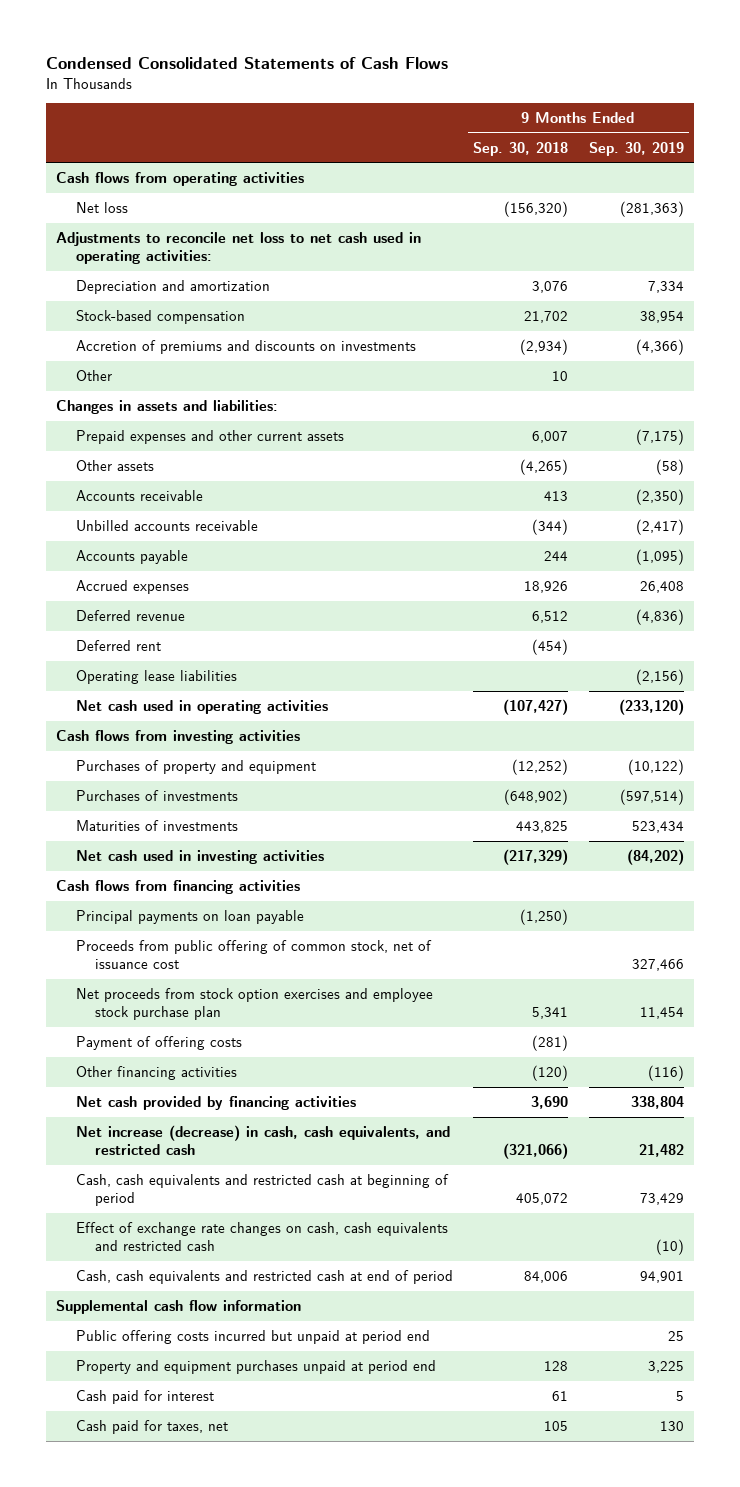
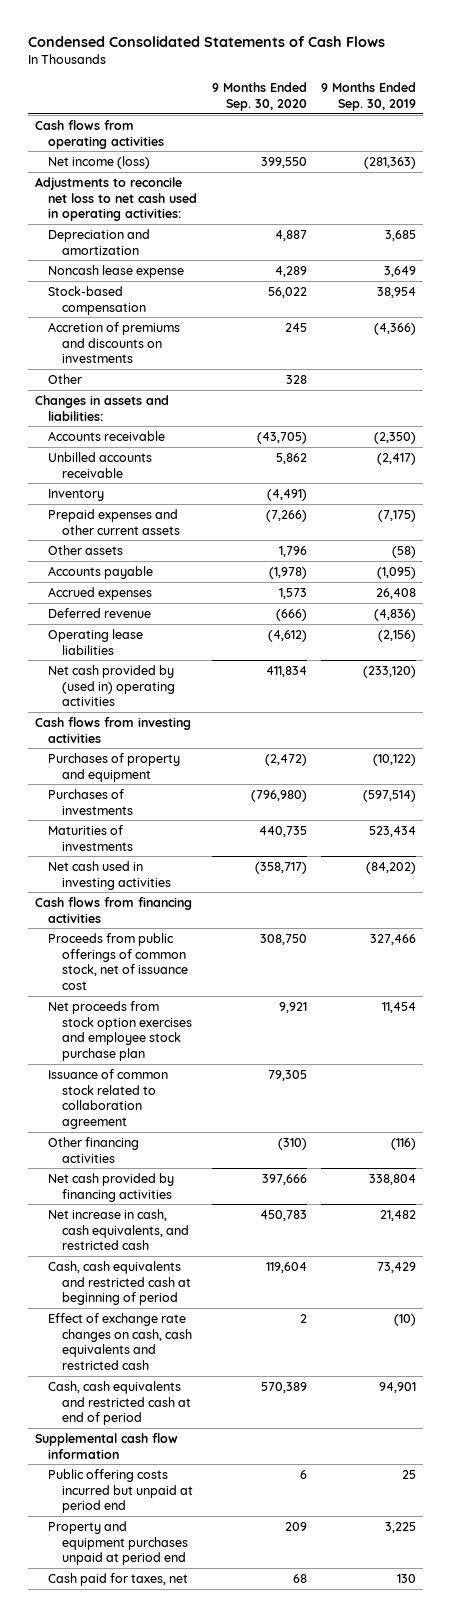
[473,141,569,156] Sep. 30, 2018 -> none
none -> [211,82,307,111] 9 Months Ended Sep. 30, 2020
[75,201,128,213] Net loss -> [48,155,151,169] Net income (loss)
[647,280,684,293] 7,334 -> [385,229,417,241] 3,685
none -> [48,264,185,278] Noncash lease expense
none -> [48,488,105,501] Inventory
[75,429,344,444] Prepaid expenses and other current assets -> [48,508,180,535] Prepaid expenses and other current assets
[75,459,154,471] Other assets -> [48,544,124,555] Other assets
[75,639,161,651] Deferred rent -> none
[75,699,328,714] Net cash used in operating activities -> [48,664,175,707] Net cash provided by (used in) operating activities
[75,909,304,924] Principal payments on loan payable -> none
[75,939,432,970] Proceeds from public offering of common stock, net of issuance cost -> [48,932,188,990] Proceeds from public offerings of common stock, net of issuance cost
[75,1035,242,1050] Payment of offering costs -> none
none -> [48,1068,169,1129] Issuance of common stock related to collaboration agreement
[75,1124,450,1156] Net increase (decrease) in cash, cash equivalents, and restricted cash -> [48,1208,189,1251] Net increase in cash, cash equivalents, and restricted cash
[75,1389,214,1404] Cash paid for interest -> none

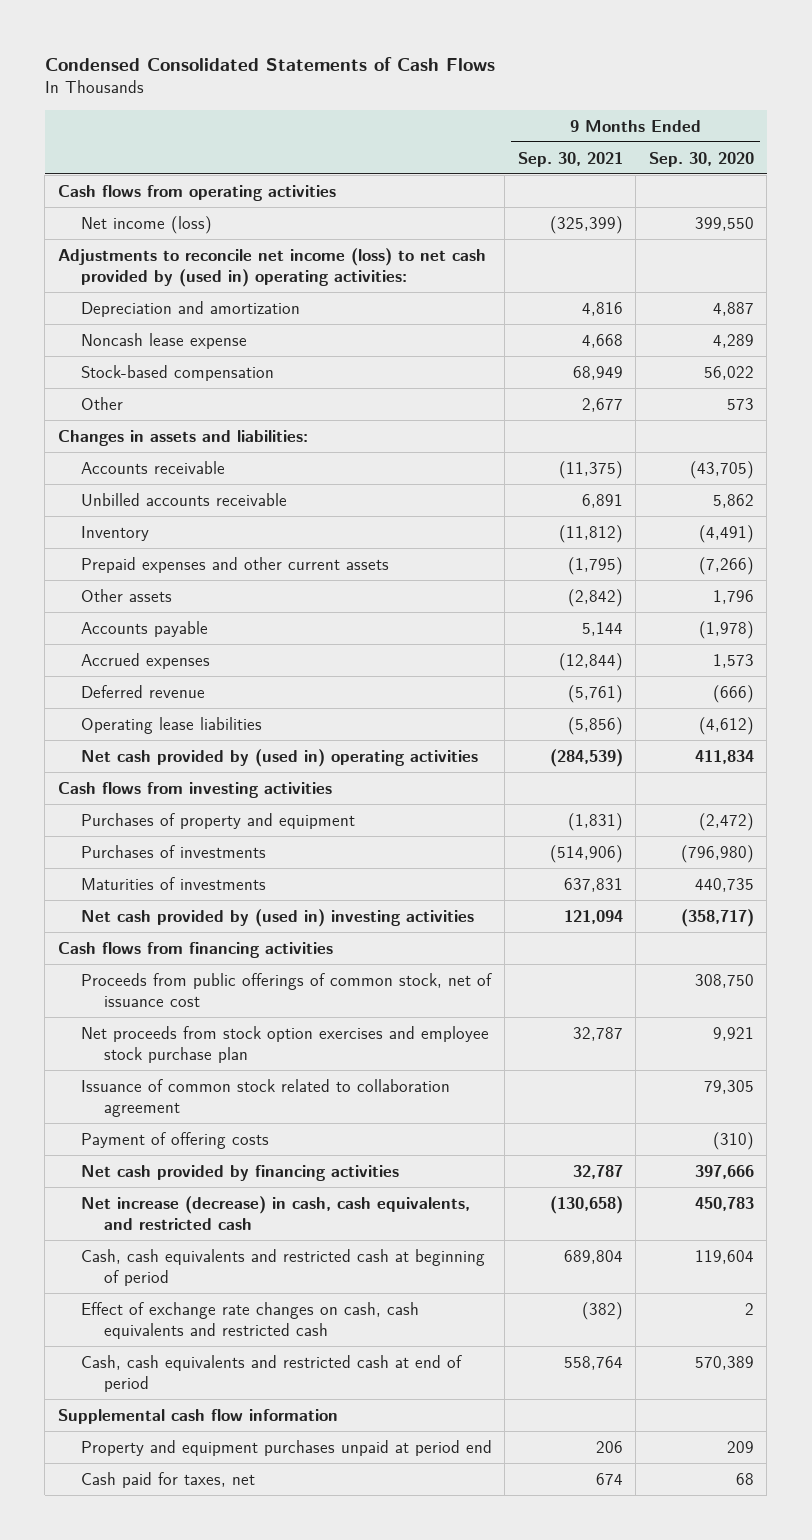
[321,82,417,111] 9 Months Ended Sep. 30, 2019 -> none
none -> [517,151,623,167] Sep. 30, 2021
[34,176,198,222] Adjustments to reconcile net loss to net cash used in operating activities: -> [57,247,486,288] Adjustments to reconcile net income (loss) to net cash provided by (used in) operating activities:
[48,321,181,364] Accretion of premiums and discounts on investments -> none
[285,374,307,384] 328 -> [726,397,754,410] 573
[48,860,171,890] Net cash used in investing activities -> [80,908,474,927] Net cash provided by (used in) investing activities
[48,1136,140,1163] Other financing activities -> none
none -> [80,1131,269,1149] Payment of offering costs
[48,1208,189,1251] Net increase in cash, cash equivalents, and restricted cash -> [80,1195,470,1231] Net increase (decrease) in cash, cash equivalents, and restricted cash
[48,1468,193,1514] Public offering costs incurred but unpaid at period end -> none

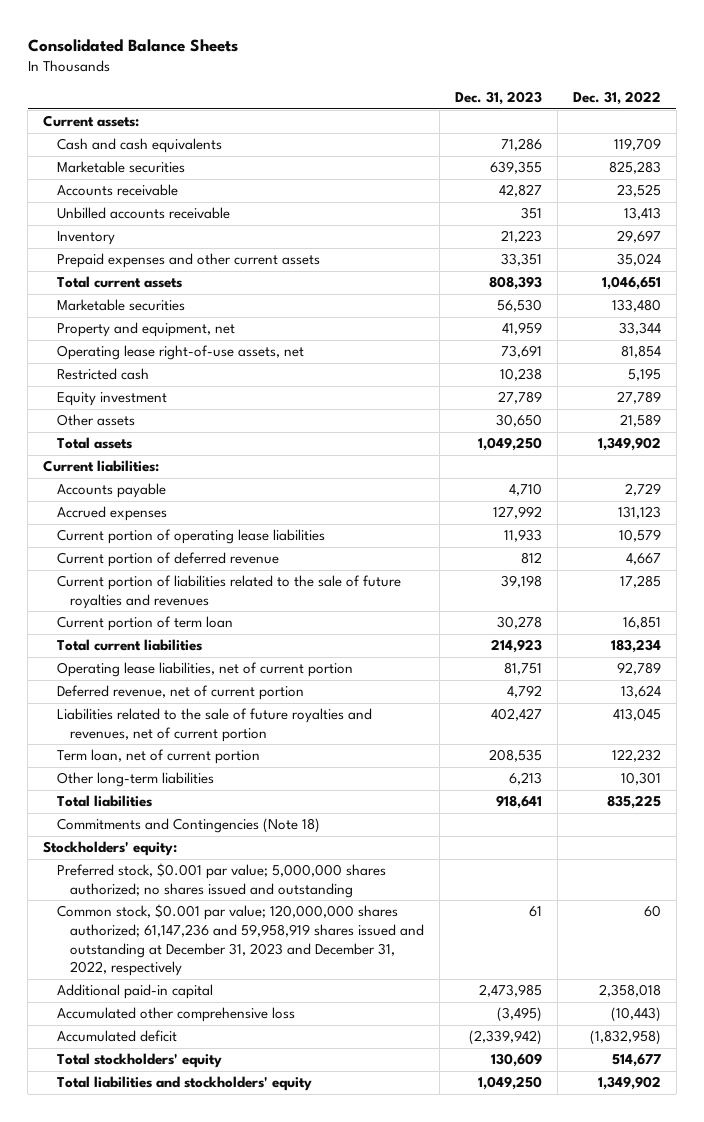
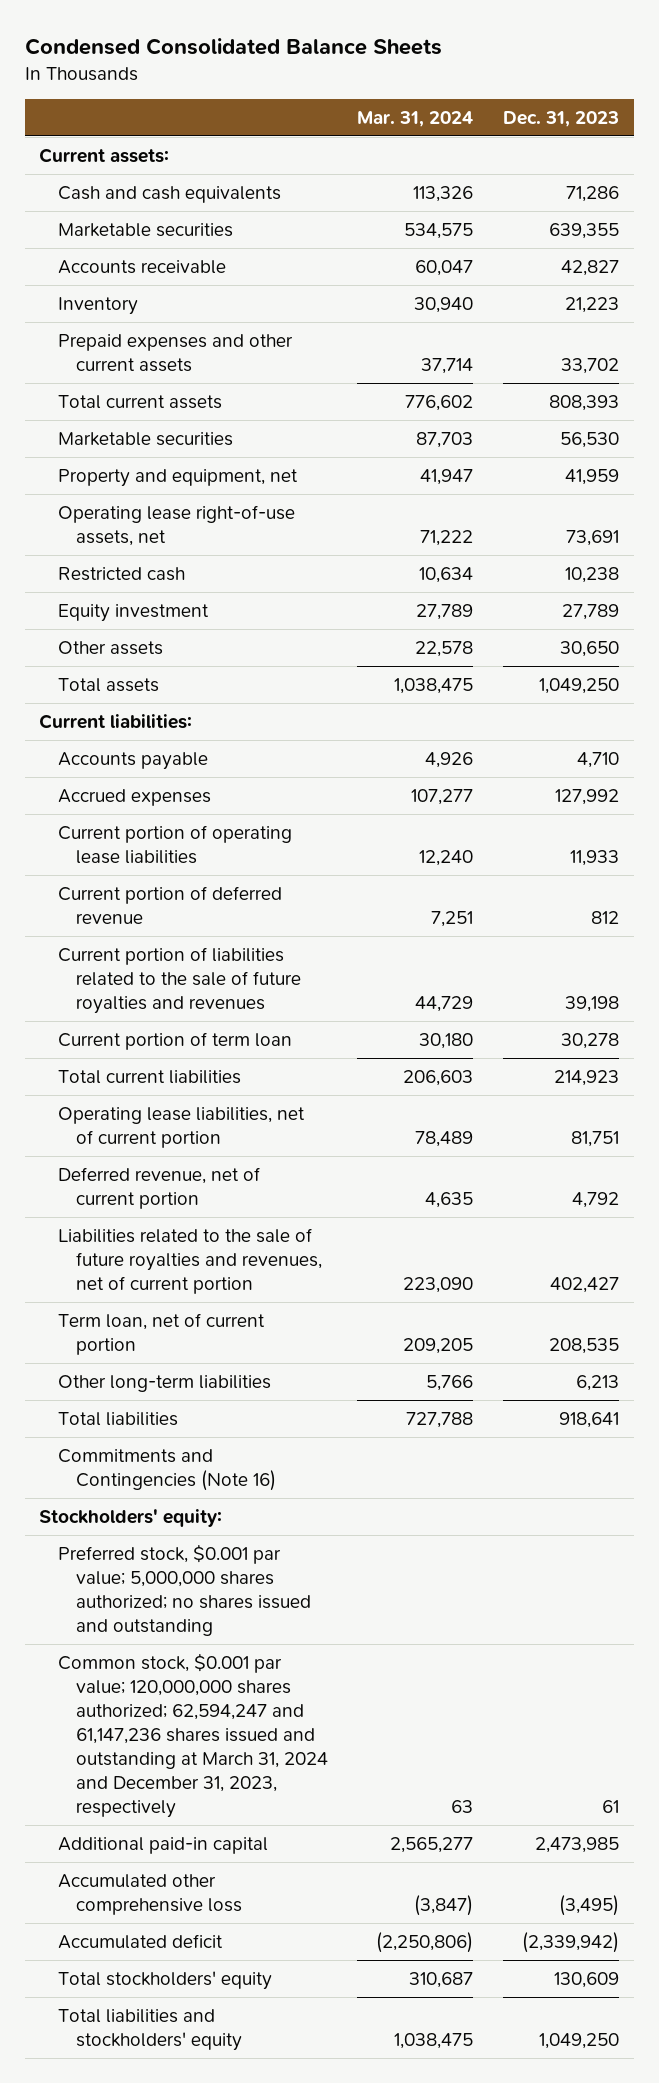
[27,38,238,52] Consolidated Balance Sheets -> [24,37,442,55] Condensed Consolidated Balance Sheets
[572,91,661,106] Dec. 31, 2022 -> none
none -> [357,110,474,127] Mar. 31, 2024
[56,207,230,220] Unbilled accounts receivable -> none
[501,253,543,267] 33,351 -> [561,358,620,375] 33,702
[56,818,320,834] Commitments and Contingencies (Note 18) -> [57,1449,276,1492] Commitments and Contingencies (Note 16)
[56,904,425,977] Common stock, $0.001 par value; 120,000,000 shares authorized; 61,147,236 and 59,958,919 shares issued and outstanding at December 31, 2023 and December 31, 2022, respectively -> [57,1653,328,1819] Common stock, $0.001 par value; 120,000,000 shares authorized; 62,594,247 and 61,147,236 shares issued and outstanding at March 31, 2024 and December 31, 2023, respectively

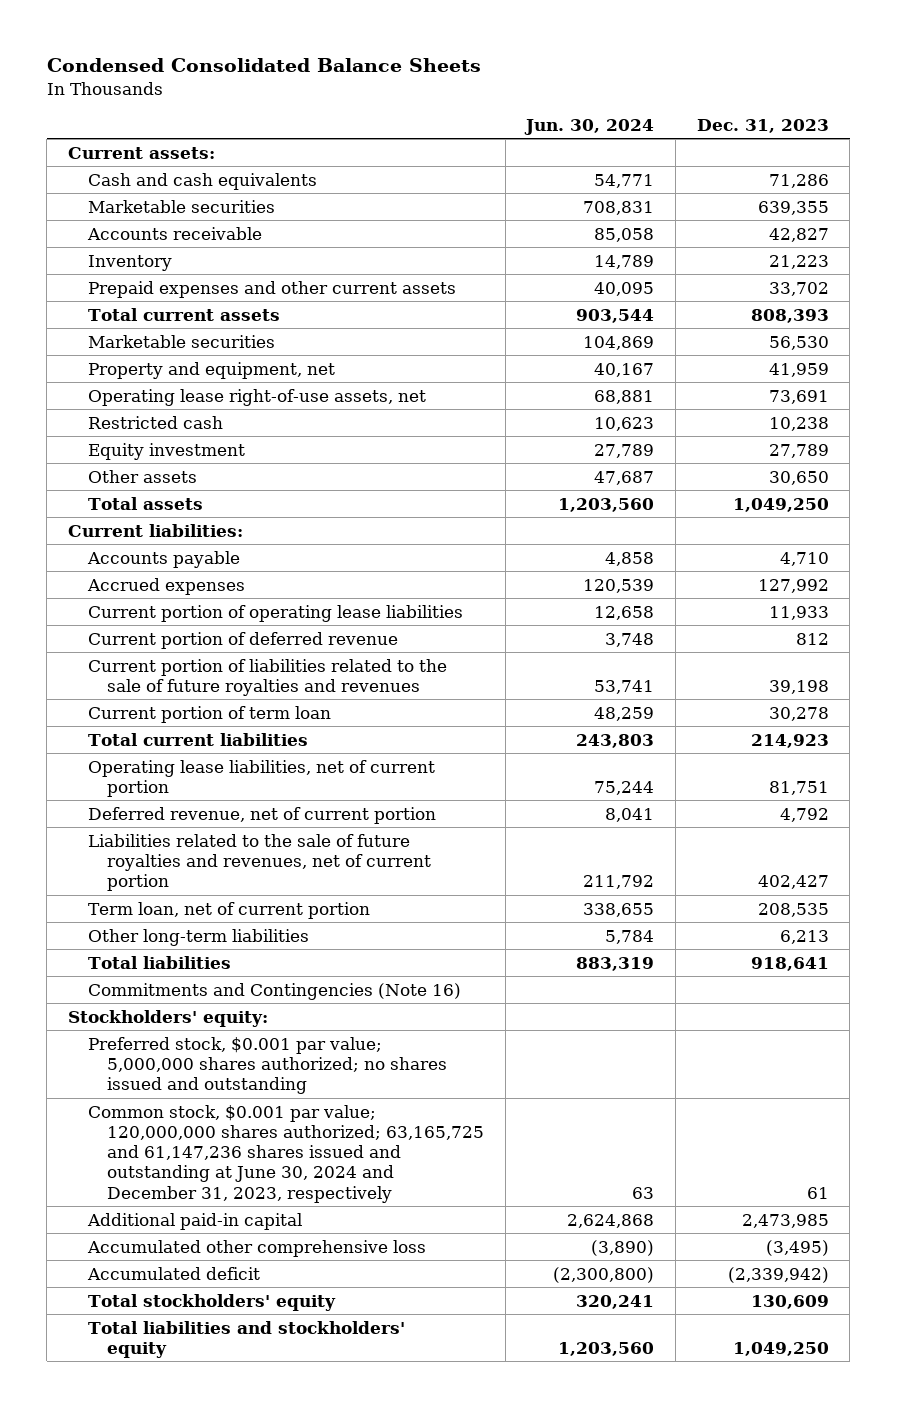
[357,110,474,127] Mar. 31, 2024 -> none
none -> [524,118,655,135] Jun. 30, 2024
[57,1653,328,1819] Common stock, $0.001 par value; 120,000,000 shares authorized; 62,594,247 and 61,147,236 shares issued and outstanding at March 31, 2024 and December 31, 2023, respectively -> [87,1104,485,1203] Common stock, $0.001 par value; 120,000,000 shares authorized; 63,165,725 and 61,147,236 shares issued and outstanding at June 30, 2024 and December 31, 2023, respectively

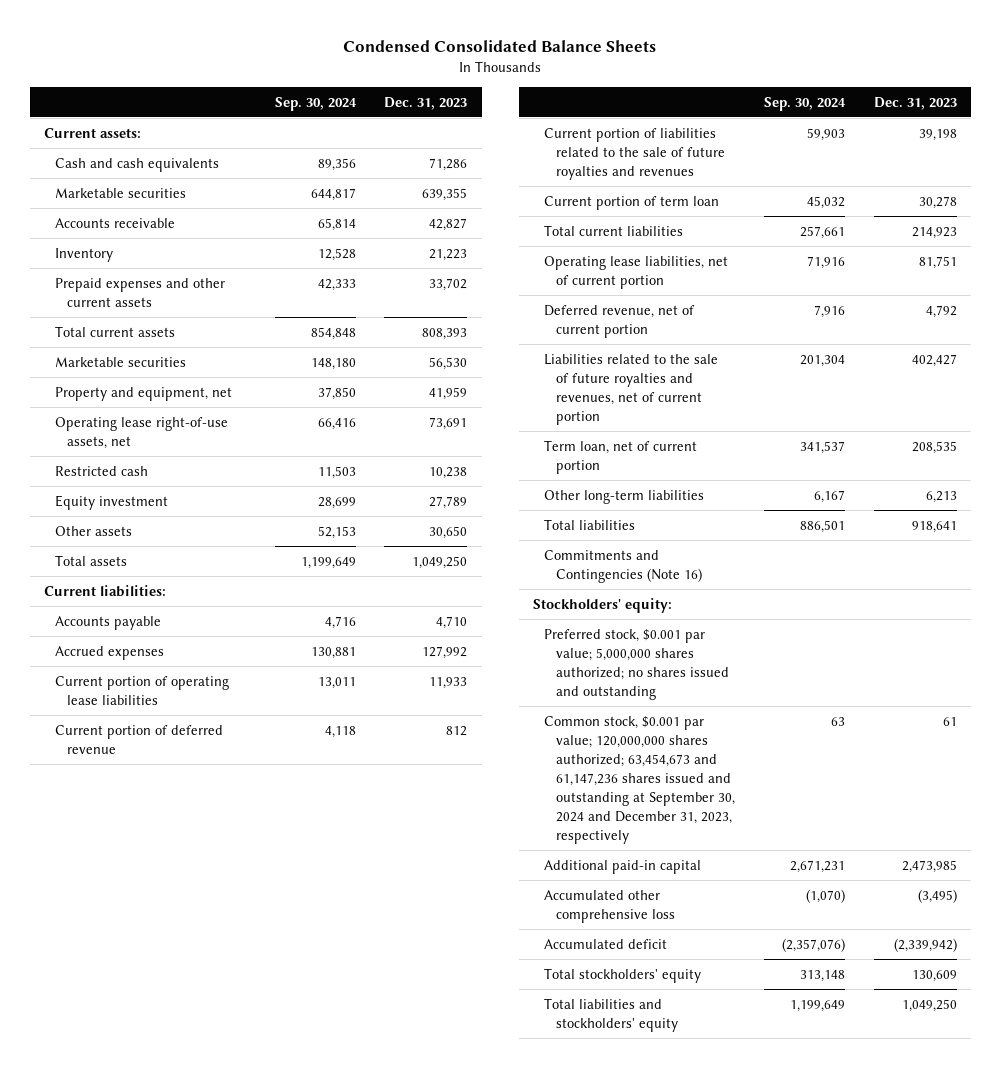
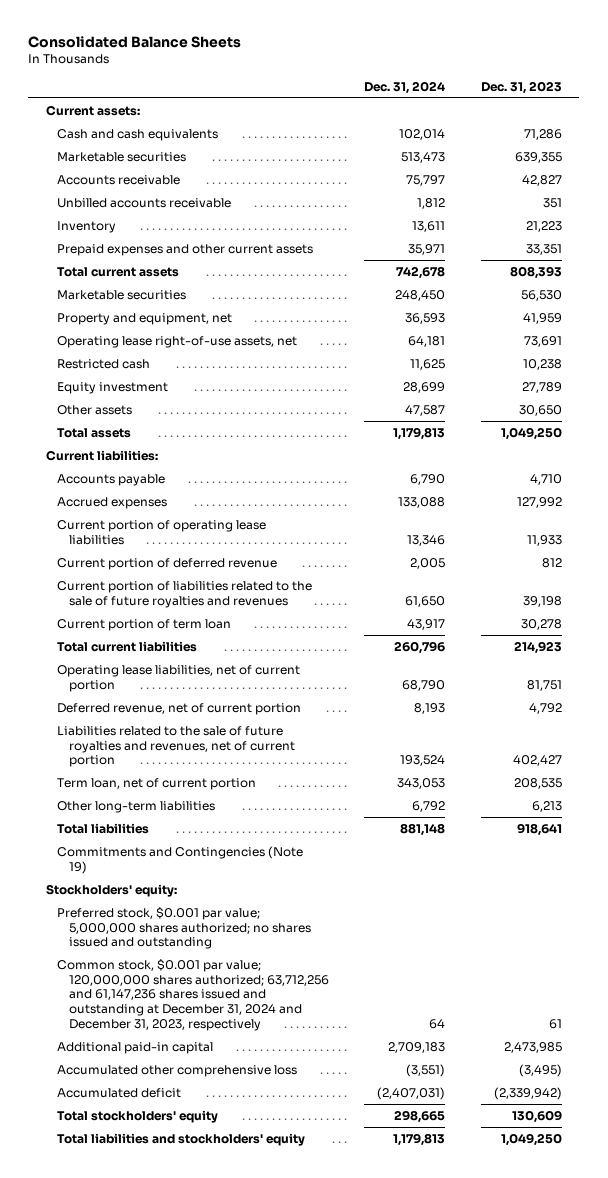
[343,40,657,53] Condensed Consolidated Balance Sheets -> [28,35,242,48] Consolidated Balance Sheets
[274,96,357,111] Sep. 30, 2024 -> none
none -> [364,80,446,94] Dec. 31, 2024
none -> [57,197,232,208] Unbilled accounts receivable
[429,277,468,291] 33,702 -> [525,243,562,255] 33,351
[544,549,702,583] Commitments and Contingencies (Note 16) -> [57,845,304,874] Commitments and Contingencies (Note 19)
[544,715,735,845] Common stock, $0.001 par value; 120,000,000 shares authorized; 63,454,673 and 61,147,236 shares issued and outstanding at September 30, 2024 and December 31, 2023, respectively -> [57,958,329,1031] Common stock, $0.001 par value; 120,000,000 shares authorized; 63,712,256 and 61,147,236 shares issued and outstanding at December 31, 2024 and December 31, 2023, respectively

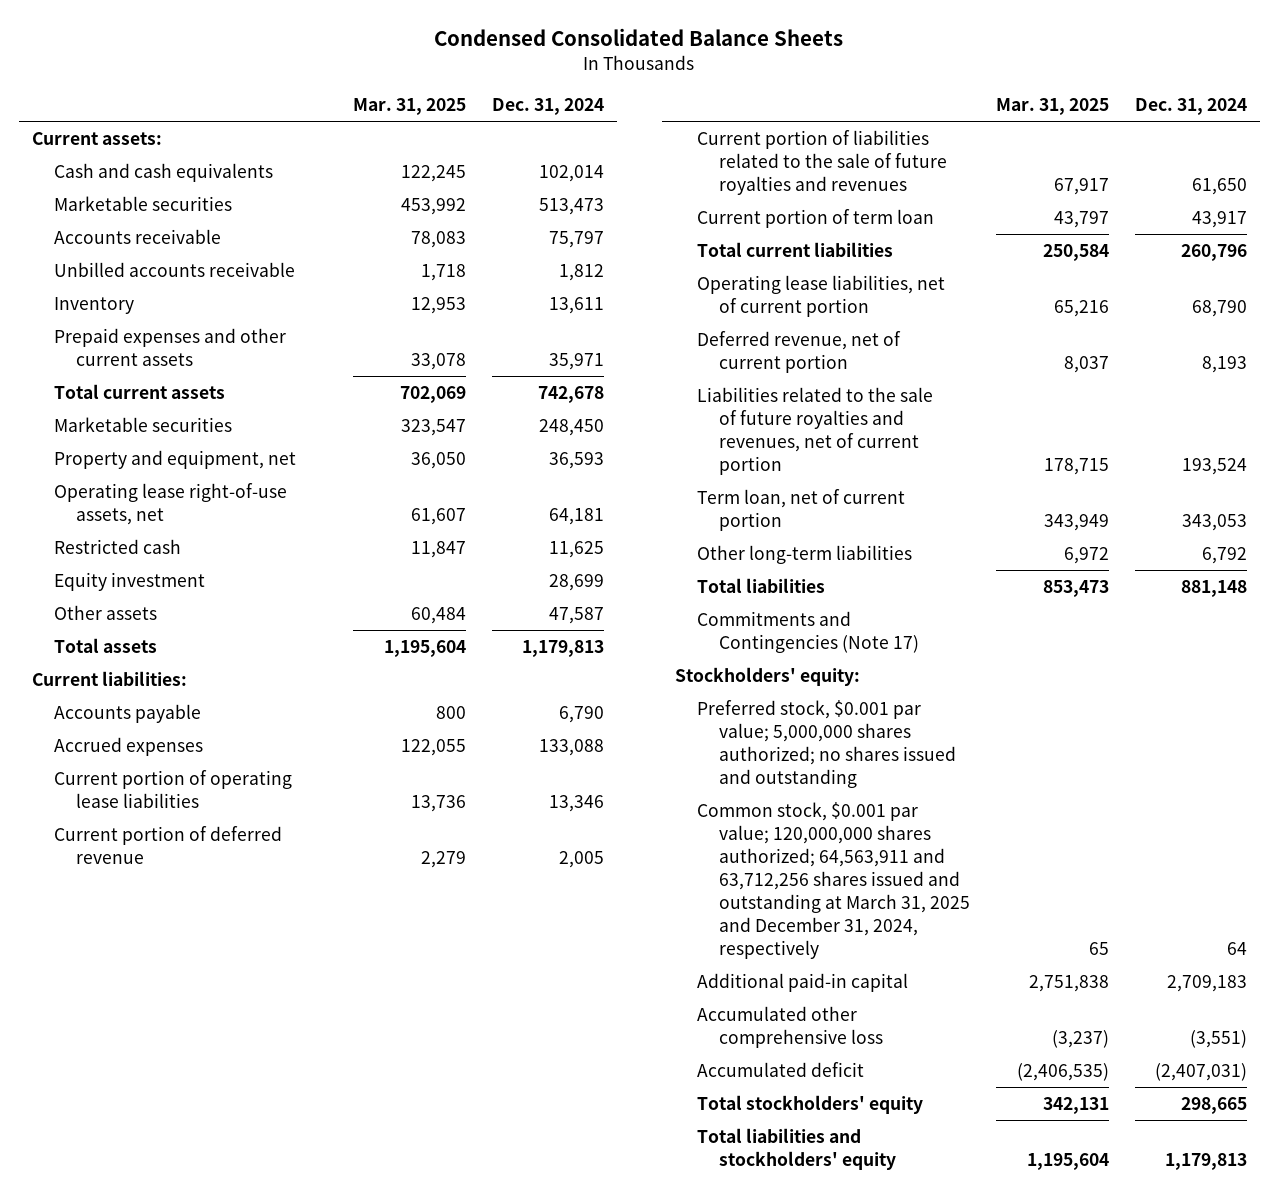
[28,35,242,48] Consolidated Balance Sheets -> [434,28,844,47] Condensed Consolidated Balance Sheets
[480,80,562,94] Dec. 31, 2023 -> none
none -> [352,97,466,115] Mar. 31, 2025
[57,845,304,874] Commitments and Contingencies (Note 19) -> [696,611,919,654] Commitments and Contingencies (Note 17)
[57,958,329,1031] Common stock, $0.001 par value; 120,000,000 shares authorized; 63,712,256 and 61,147,236 shares issued and outstanding at December 31, 2024 and December 31, 2023, respectively -> [696,802,970,959] Common stock, $0.001 par value; 120,000,000 shares authorized; 64,563,911 and 63,712,256 shares issued and outstanding at March 31, 2025 and December 31, 2024, respectively

